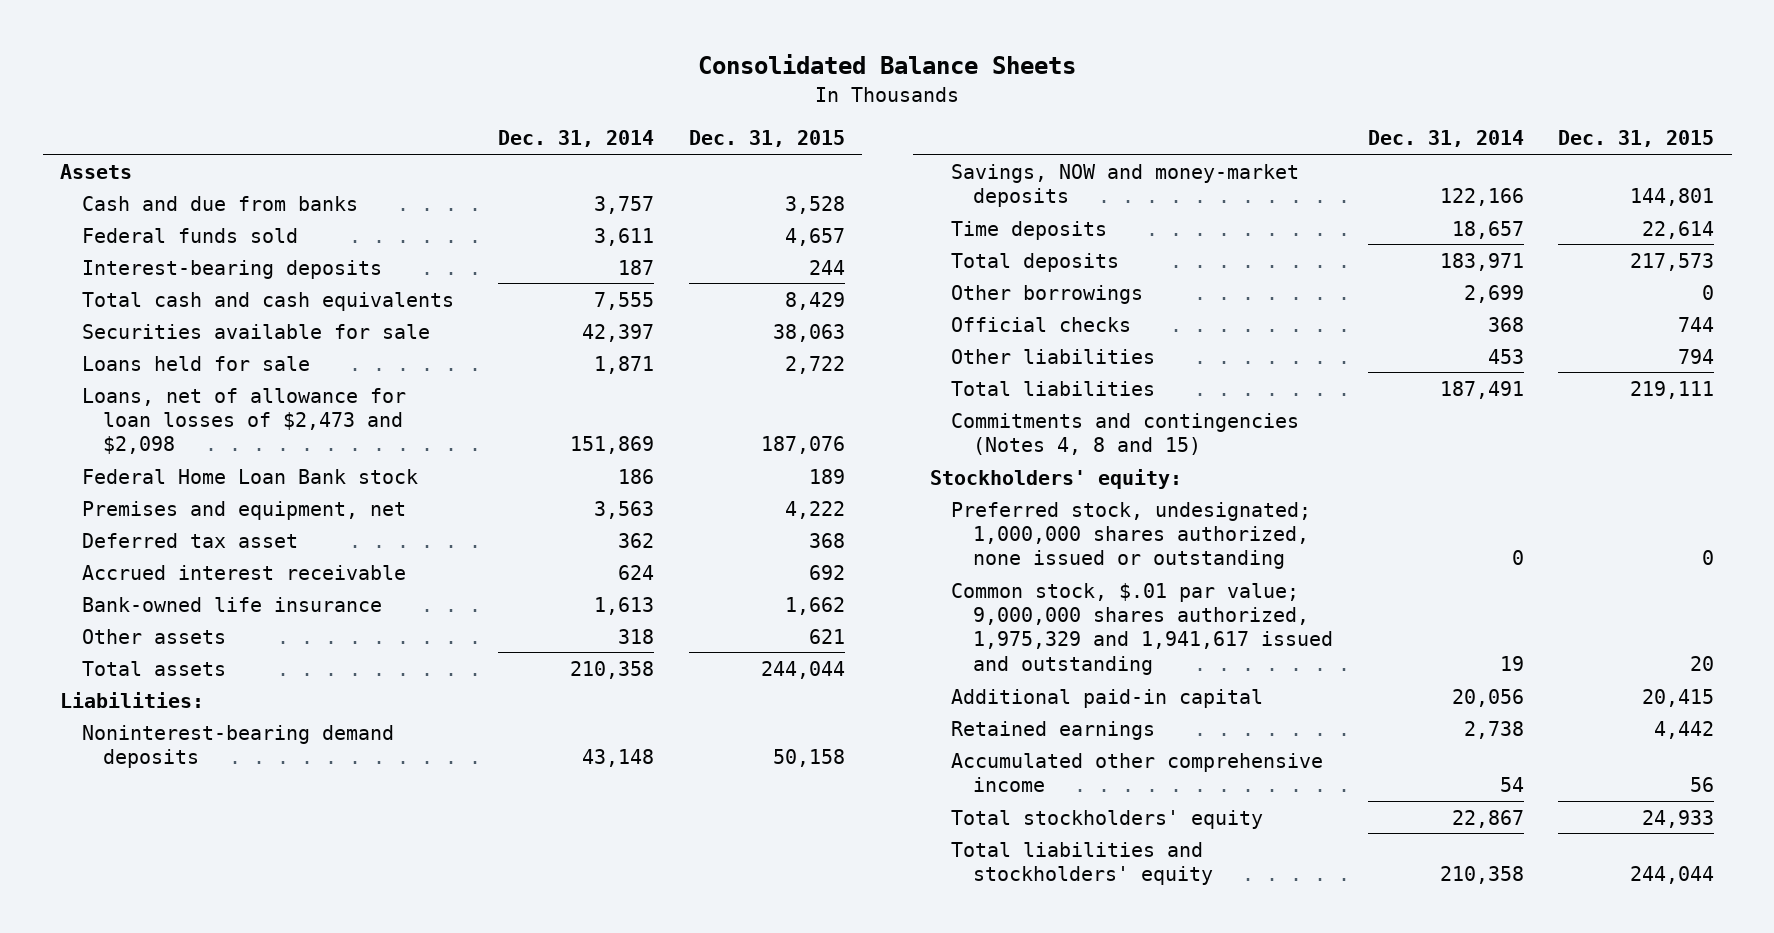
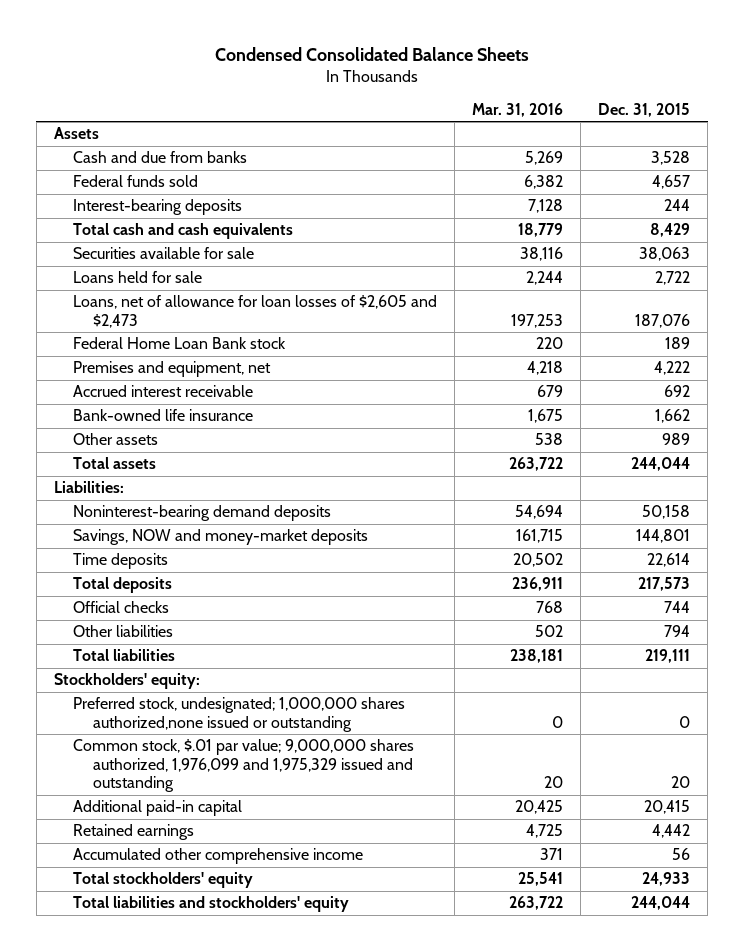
[698,54,1077,75] Consolidated Balance Sheets -> [214,46,529,61] Condensed Consolidated Balance Sheets
[497,130,654,148] Dec. 31, 2014 -> none
none -> [472,103,564,118] Mar. 31, 2016
[81,387,406,455] Loans, net of allowance for loan losses of $2,473 and $2,098 -> [73,295,438,328] Loans, net of allowance for loan losses of $2,605 and $2,473
[81,532,298,548] Deferred tax asset -> none
[808,628,845,644] 621 -> [662,433,691,446] 989
[951,284,1144,304] Other borrowings -> none
[951,412,1300,456] Commitments and contingencies (Notes 4, 8 and 15) -> none
[951,501,1312,570] Preferred stock, undesignated; 1,000,000 shares authorized, none issued or outstanding -> [73,697,406,732] Preferred stock, undesignated; 1,000,000 shares authorized,none issued or outstanding
[951,582,1333,675] Common stock, $.01 par value; 9,000,000 shares authorized, 1,975,329 and 1,941,617 issued and outstanding -> [73,739,415,793] Common stock, $.01 par value; 9,000,000 shares authorized, 1,976,099 and 1,975,329 issued and outstanding

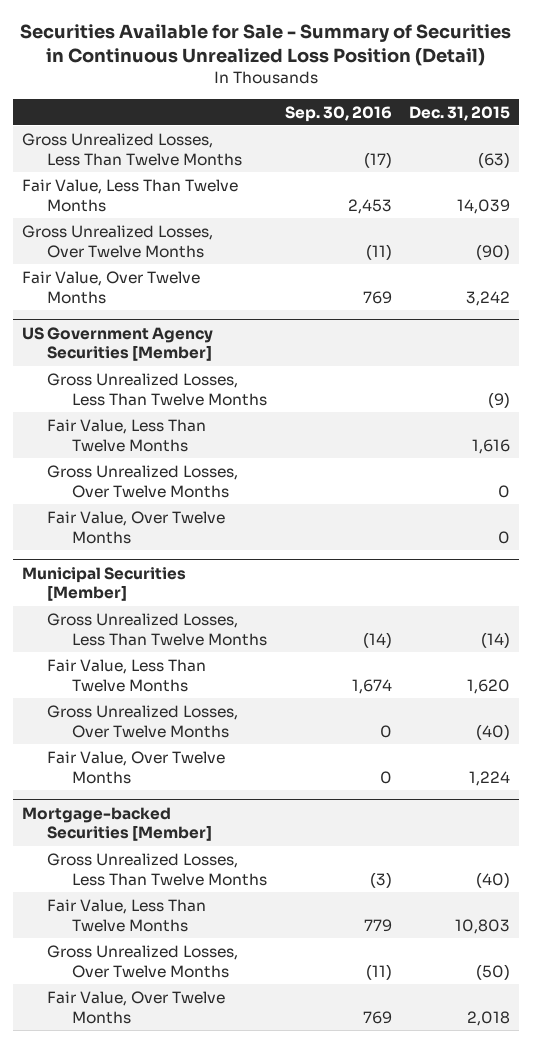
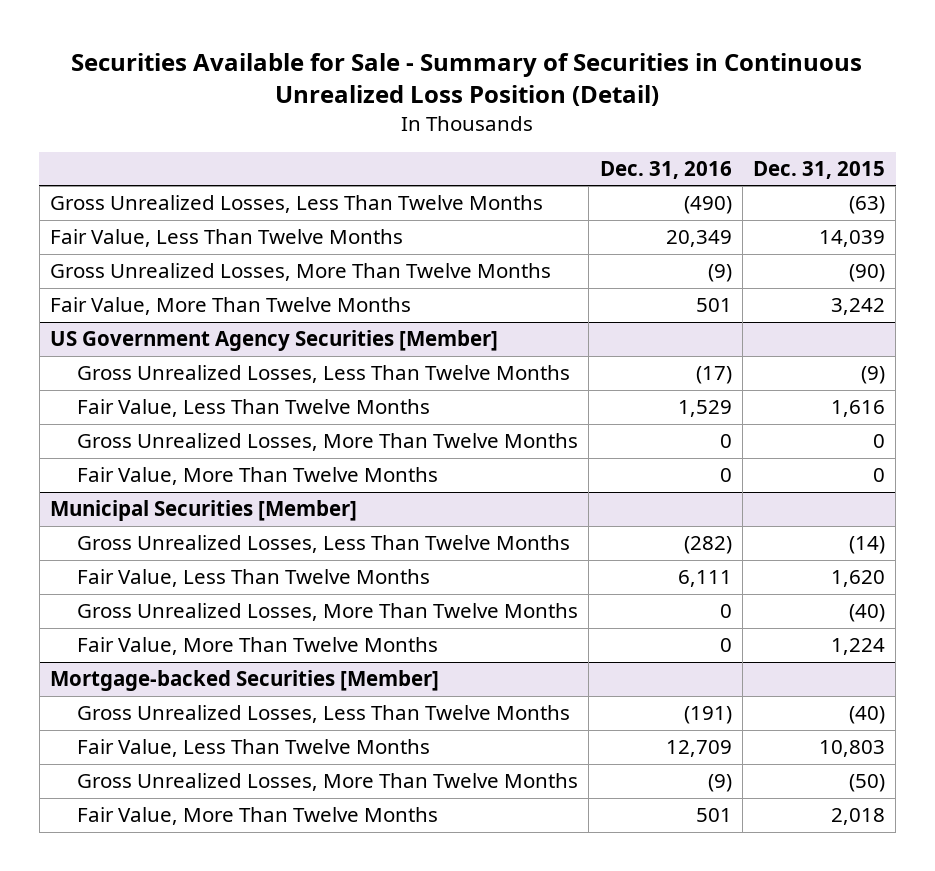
[284,105,392,122] Sep. 30, 2016 -> none
none -> [599,161,732,180] Dec. 31, 2016
[22,224,214,258] Gross Unrealized Losses, Over Twelve Months -> [49,263,551,282] Gross Unrealized Losses, More Than Twelve Months
[22,270,201,304] Fair Value, Over Twelve Months -> [49,297,411,316] Fair Value, More Than Twelve Months
[47,464,239,498] Gross Unrealized Losses, Over Twelve Months -> [77,433,579,452] Gross Unrealized Losses, More Than Twelve Months
[47,510,226,544] Fair Value, Over Twelve Months -> [77,467,439,486] Fair Value, More Than Twelve Months
[47,704,239,738] Gross Unrealized Losses, Over Twelve Months -> [77,603,579,622] Gross Unrealized Losses, More Than Twelve Months
[47,750,226,784] Fair Value, Over Twelve Months -> [77,637,439,656] Fair Value, More Than Twelve Months
[47,944,239,978] Gross Unrealized Losses, Over Twelve Months -> [77,773,579,792] Gross Unrealized Losses, More Than Twelve Months
[47,990,226,1024] Fair Value, Over Twelve Months -> [77,807,439,826] Fair Value, More Than Twelve Months

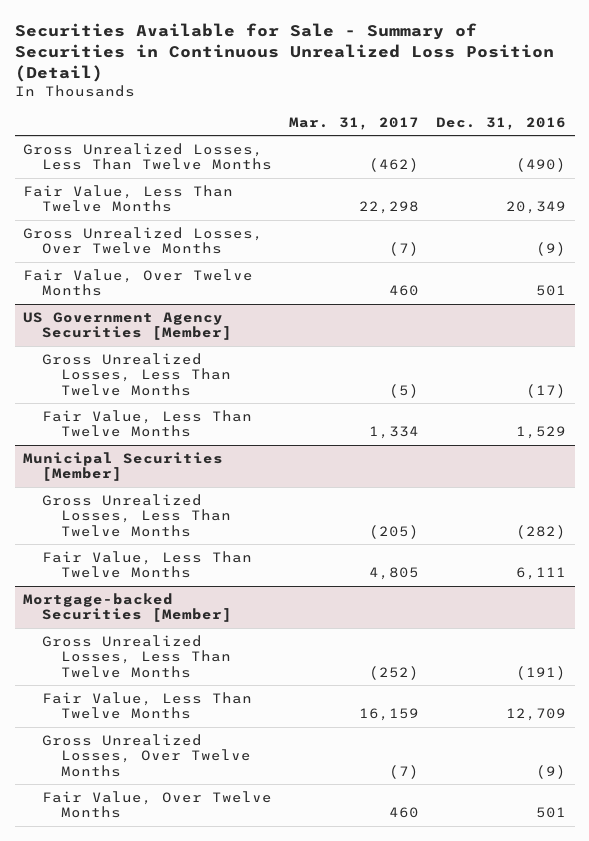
[753,161,886,180] Dec. 31, 2015 -> none
none -> [289,116,420,130] Mar. 31, 2017
[49,263,551,282] Gross Unrealized Losses, More Than Twelve Months -> [23,226,264,255] Gross Unrealized Losses, Over Twelve Months
[49,297,411,316] Fair Value, More Than Twelve Months -> [23,268,254,297] Fair Value, Over Twelve Months
[77,433,579,452] Gross Unrealized Losses, More Than Twelve Months -> none
[77,467,439,486] Fair Value, More Than Twelve Months -> none
[77,603,579,622] Gross Unrealized Losses, More Than Twelve Months -> none
[77,637,439,656] Fair Value, More Than Twelve Months -> none
[77,773,579,792] Gross Unrealized Losses, More Than Twelve Months -> [42,733,252,778] Gross Unrealized Losses, Over Twelve Months
[77,807,439,826] Fair Value, More Than Twelve Months -> [42,790,273,819] Fair Value, Over Twelve Months

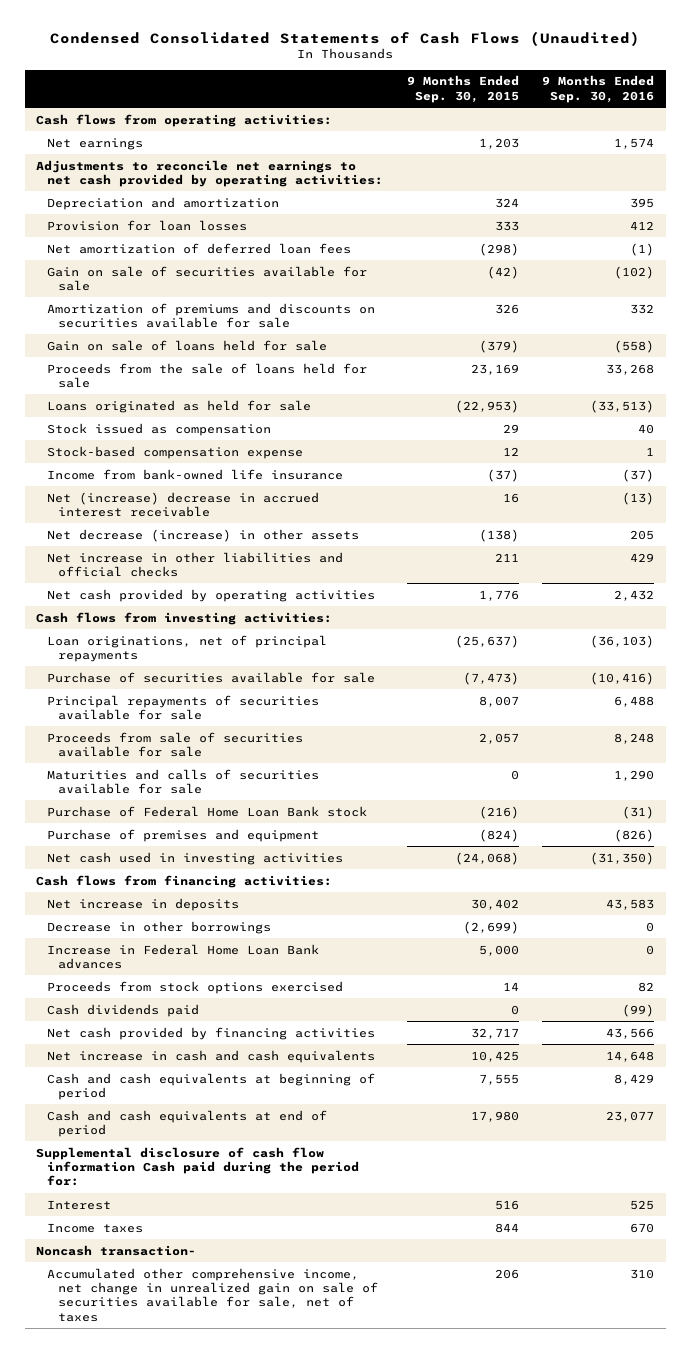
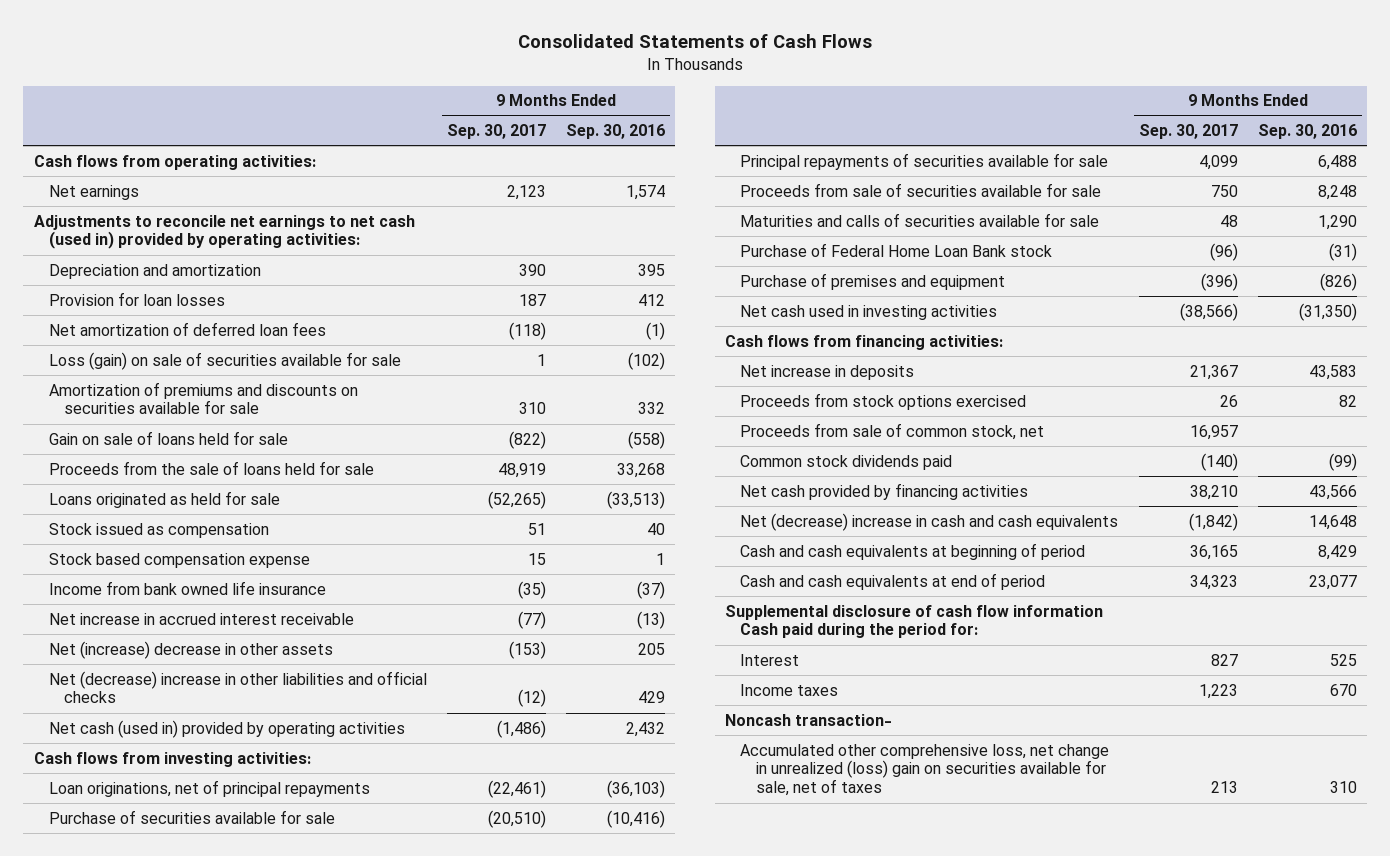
[50,30,641,46] Condensed Consolidated Statements of Cash Flows (Unaudited) -> [518,34,873,49] Consolidated Statements of Cash Flows
[406,75,519,103] 9 Months Ended Sep. 30, 2015 -> none
none -> [446,124,546,140] Sep. 30, 2017
[36,159,384,187] Adjustments to reconcile net earnings to net cash provided by operating activities: -> [33,214,415,250] Adjustments to reconcile net earnings to net cash (used in) provided by operating activities:
[47,265,368,291] Gain on sale of securities available for sale -> [48,351,401,370] Loss (gain) on sale of securities available for sale
[47,445,304,459] Stock-based compensation expense -> [48,552,310,568] Stock based compensation expense
[47,468,344,480] Income from bank-owned life insurance -> [48,580,326,595] Income from bank owned life insurance
[47,491,320,517] Net (increase) decrease in accrued interest receivable -> [48,612,354,625] Net increase in accrued interest receivable
[47,528,360,542] Net decrease (increase) in other assets -> [48,640,333,659] Net (increase) decrease in other assets
[47,551,344,577] Net increase in other liabilities and official checks -> [48,670,427,704] Net (decrease) increase in other liabilities and official checks
[47,588,376,602] Net cash provided by operating activities -> [48,719,405,738] Net cash (used in) provided by operating activities
[47,920,272,934] Decrease in other borrowings -> none
[47,943,320,969] Increase in Federal Home Loan Bank advances -> none
none -> [740,422,1045,440] Proceeds from sale of common stock, net
[47,1003,200,1017] Cash dividends paid -> [740,454,953,470] Common stock dividends paid
[47,1049,376,1063] Net increase in cash and cash equivalents -> [740,512,1119,531] Net (decrease) increase in cash and cash equivalents
[47,1267,378,1322] Accumulated other comprehensive income, net change in unrealized gain on sale of securities available for sale, net of taxes -> [740,743,1110,797] Accumulated other comprehensive loss, net change in unrealized (loss) gain on securities available for sale, net of taxes

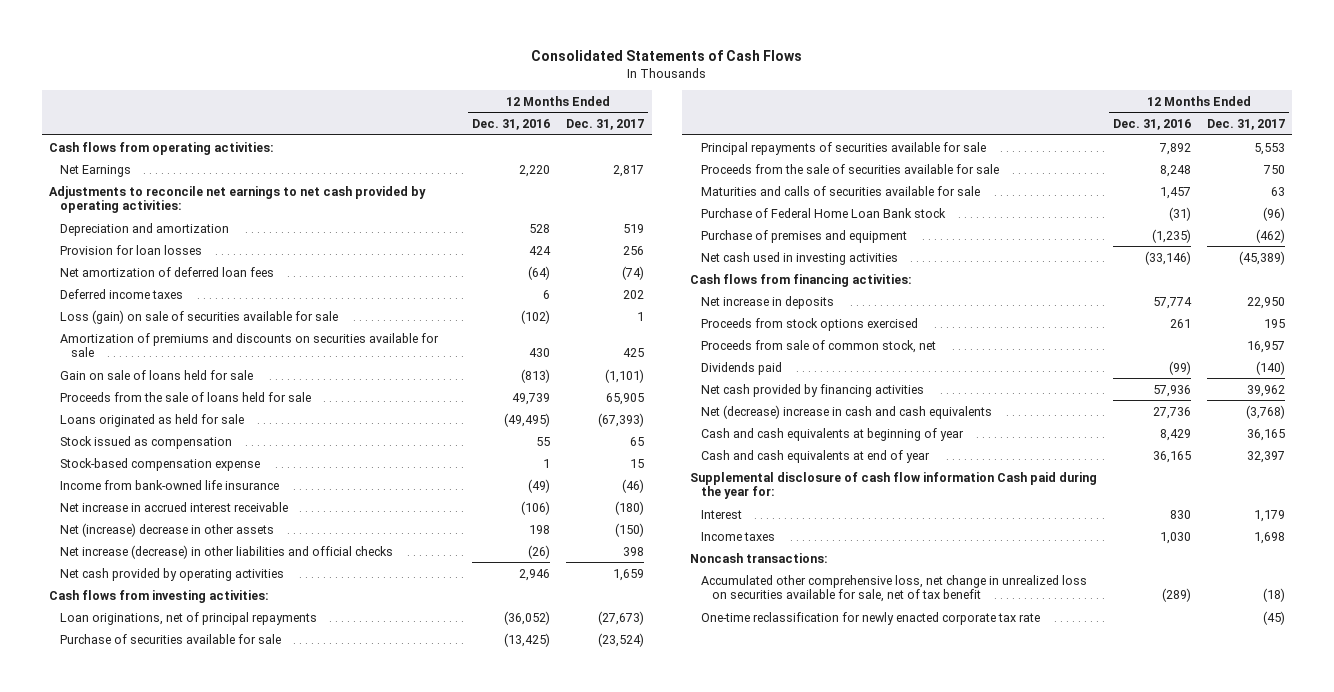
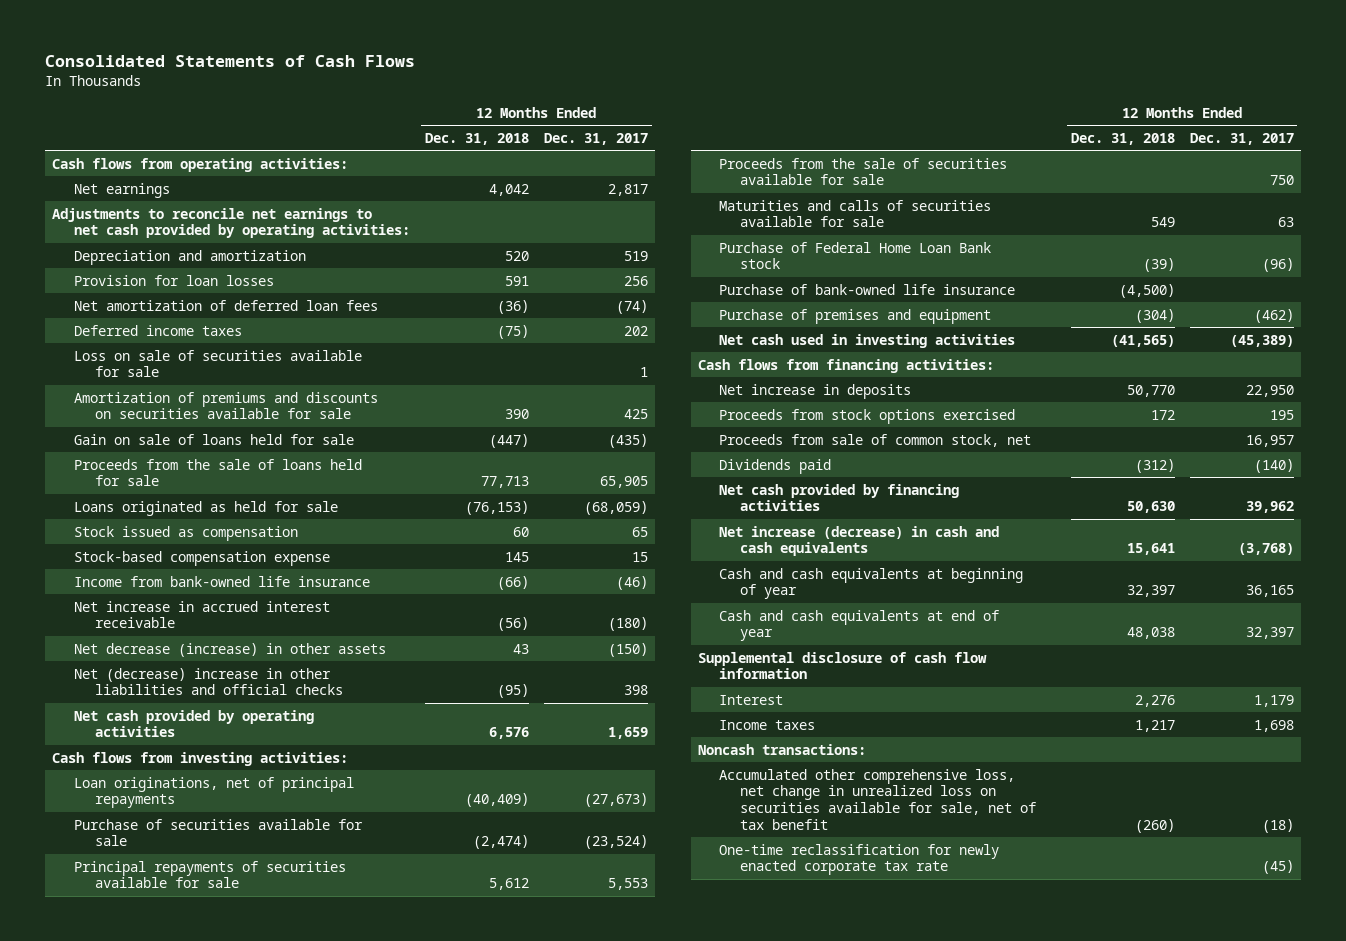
[472,119,551,131] Dec. 31, 2016 -> none
none -> [424,132,529,145] Dec. 31, 2018
[60,164,132,177] Net Earnings -> [73,182,170,198] Net earnings
[60,309,339,324] Loss (gain) on sale of securities available for sale -> [73,349,362,378] Loss on sale of securities available for sale
[604,368,644,383] (1,101) -> [607,433,648,448] (435)
[597,412,644,427] (67,393) -> [583,500,648,515] (68,059)
[60,522,275,537] Net (increase) decrease in other assets -> [73,642,386,657] Net decrease (increase) in other assets
[60,544,394,559] Net increase (decrease) in other liabilities and official checks -> [73,667,343,696] Net (decrease) increase in other liabilities and official checks
none -> [719,283,1016,295] Purchase of bank-owned life insurance
[701,404,993,419] Net (decrease) increase in cash and cash equivalents -> [719,525,1000,557] Net increase (decrease) in cash and cash equivalents
[690,471,1098,500] Supplemental disclosure of cash flow information Cash paid during the year for: -> [698,651,988,680] Supplemental disclosure of cash flow information

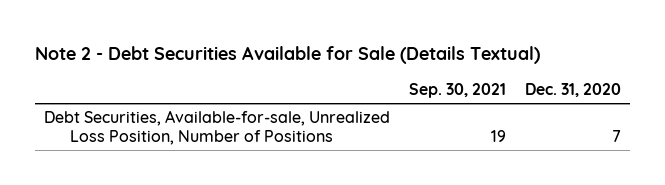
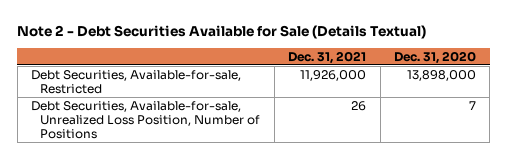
[409,82,507,98] Sep. 30, 2021 -> none
none -> [288,50,367,64] Dec. 31, 2021
none -> [31,69,242,95] Debt Securities, Available-for-sale, Restricted

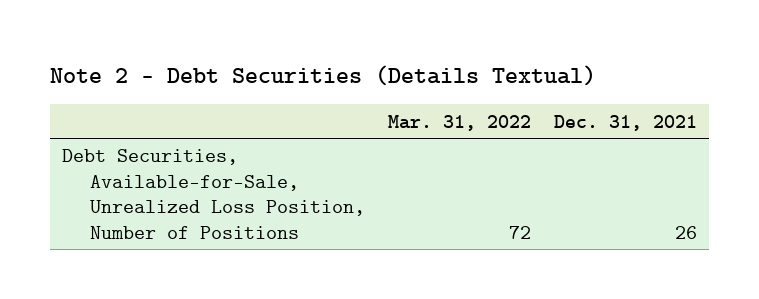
[17,24,427,39] Note 2 - Debt Securities Available for Sale (Details Textual) -> [50,65,597,87] Note 2 - Debt Securities (Details Textual)
[393,50,476,64] Dec. 31, 2020 -> none
none -> [387,114,531,131] Mar. 31, 2022
[31,69,242,95] Debt Securities, Available-for-sale, Restricted -> none
[31,100,261,140] Debt Securities, Available-for-sale, Unrealized Loss Position, Number of Positions -> [61,149,365,239] Debt Securities, Available-for-Sale, Unrealized Loss Position, Number of Positions

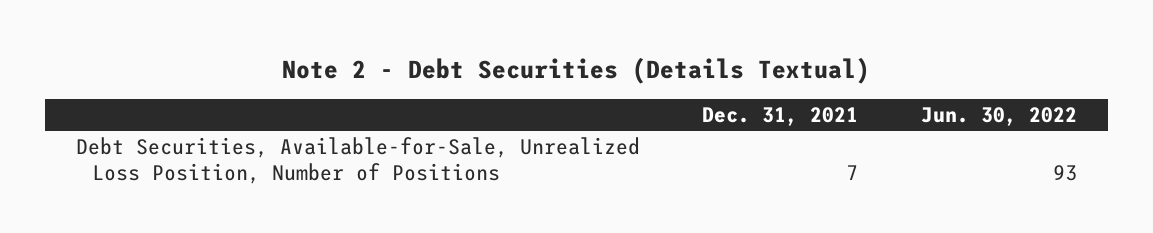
[387,114,531,131] Mar. 31, 2022 -> none
none -> [920,106,1077,126] Jun. 30, 2022
[675,225,698,239] 26 -> [846,164,859,180] 7

